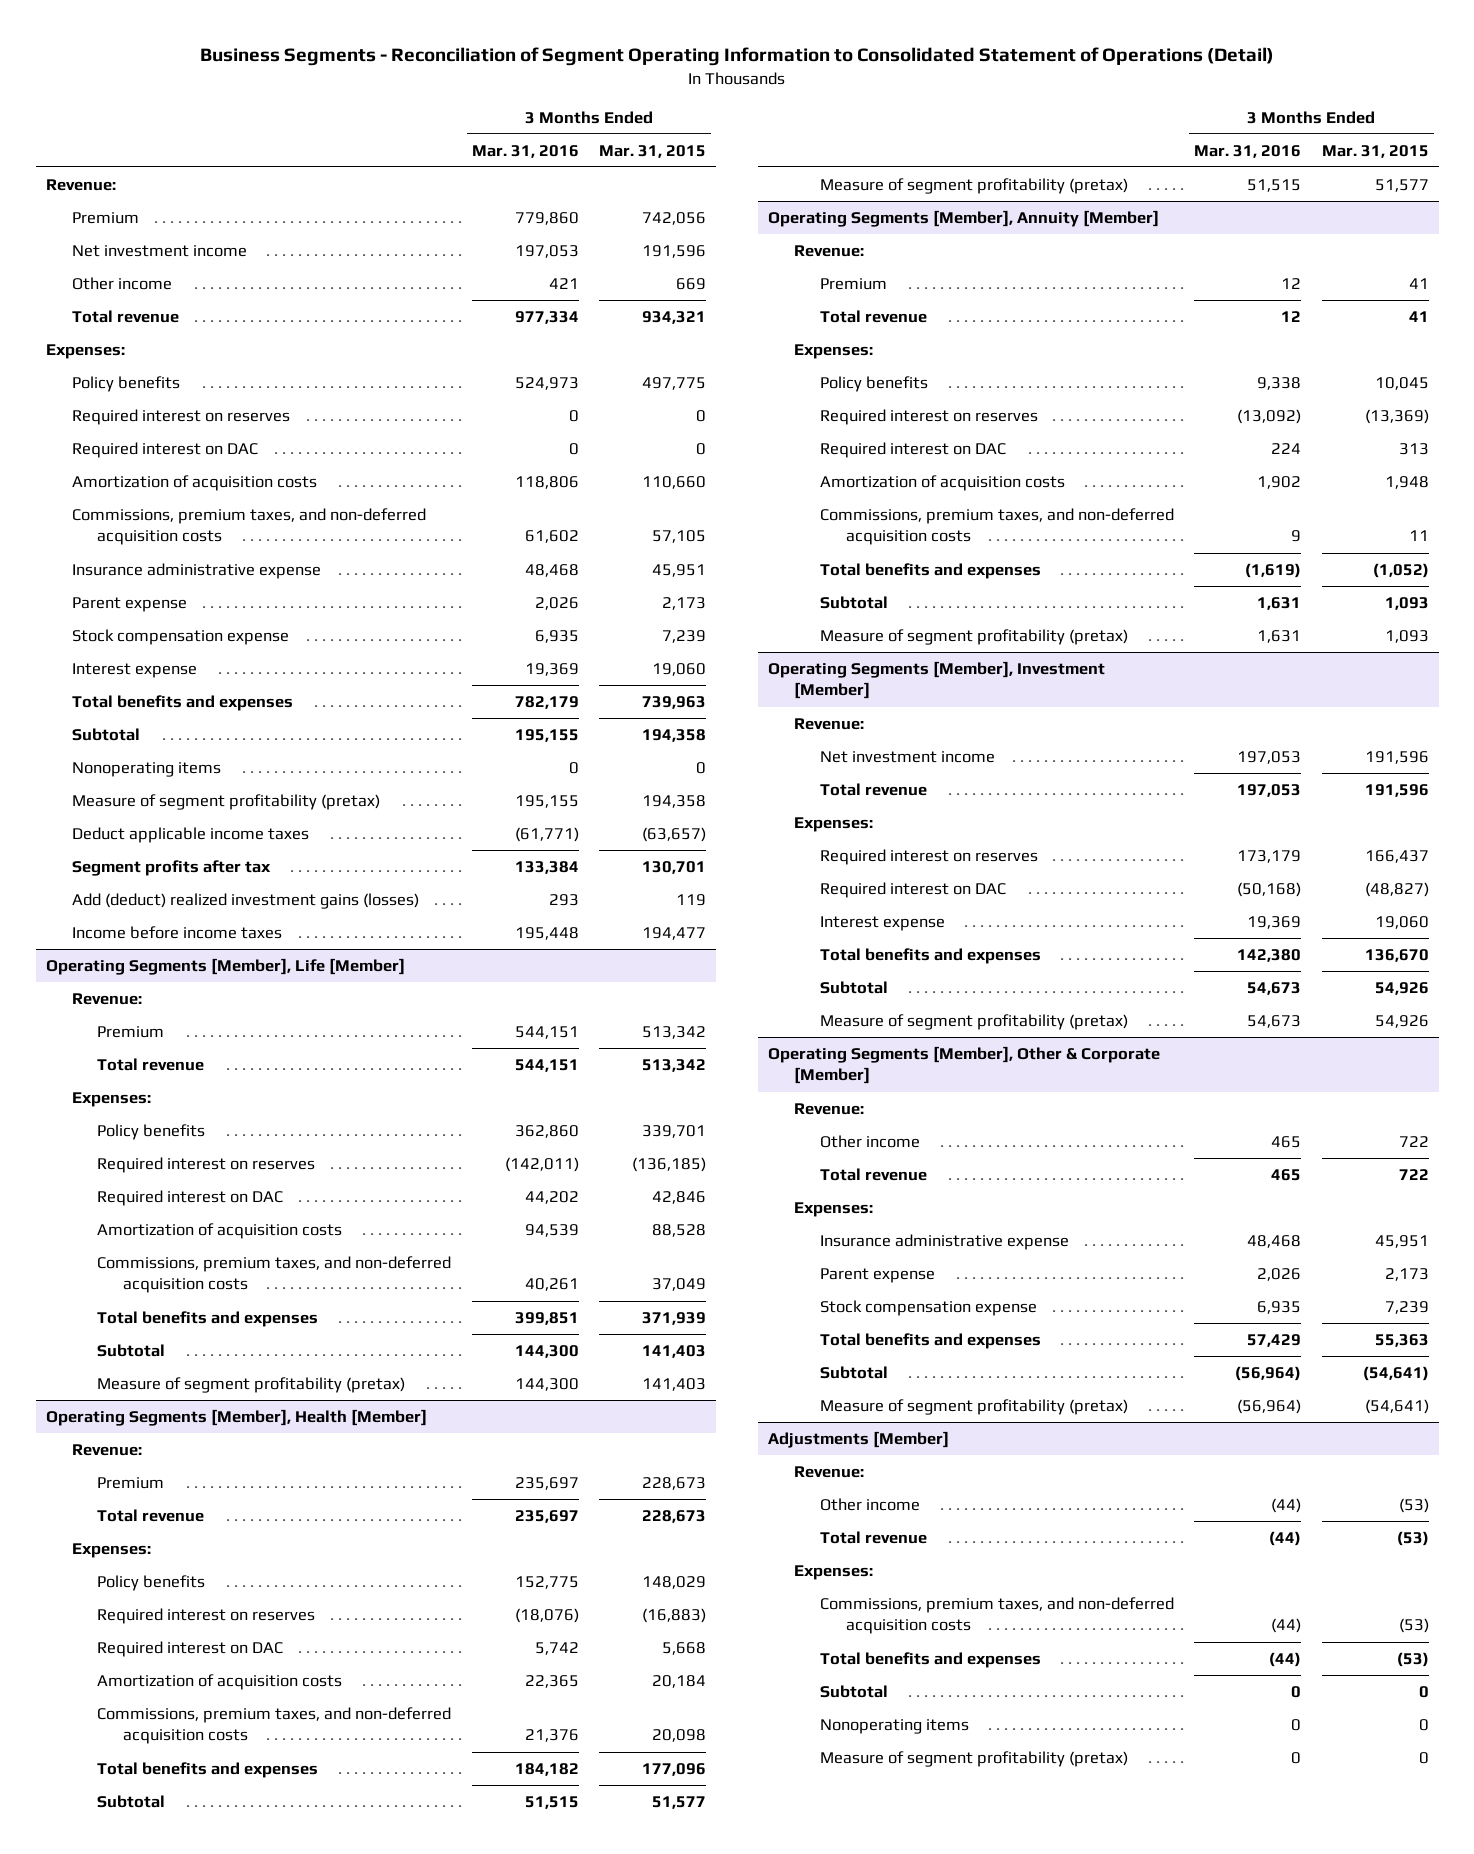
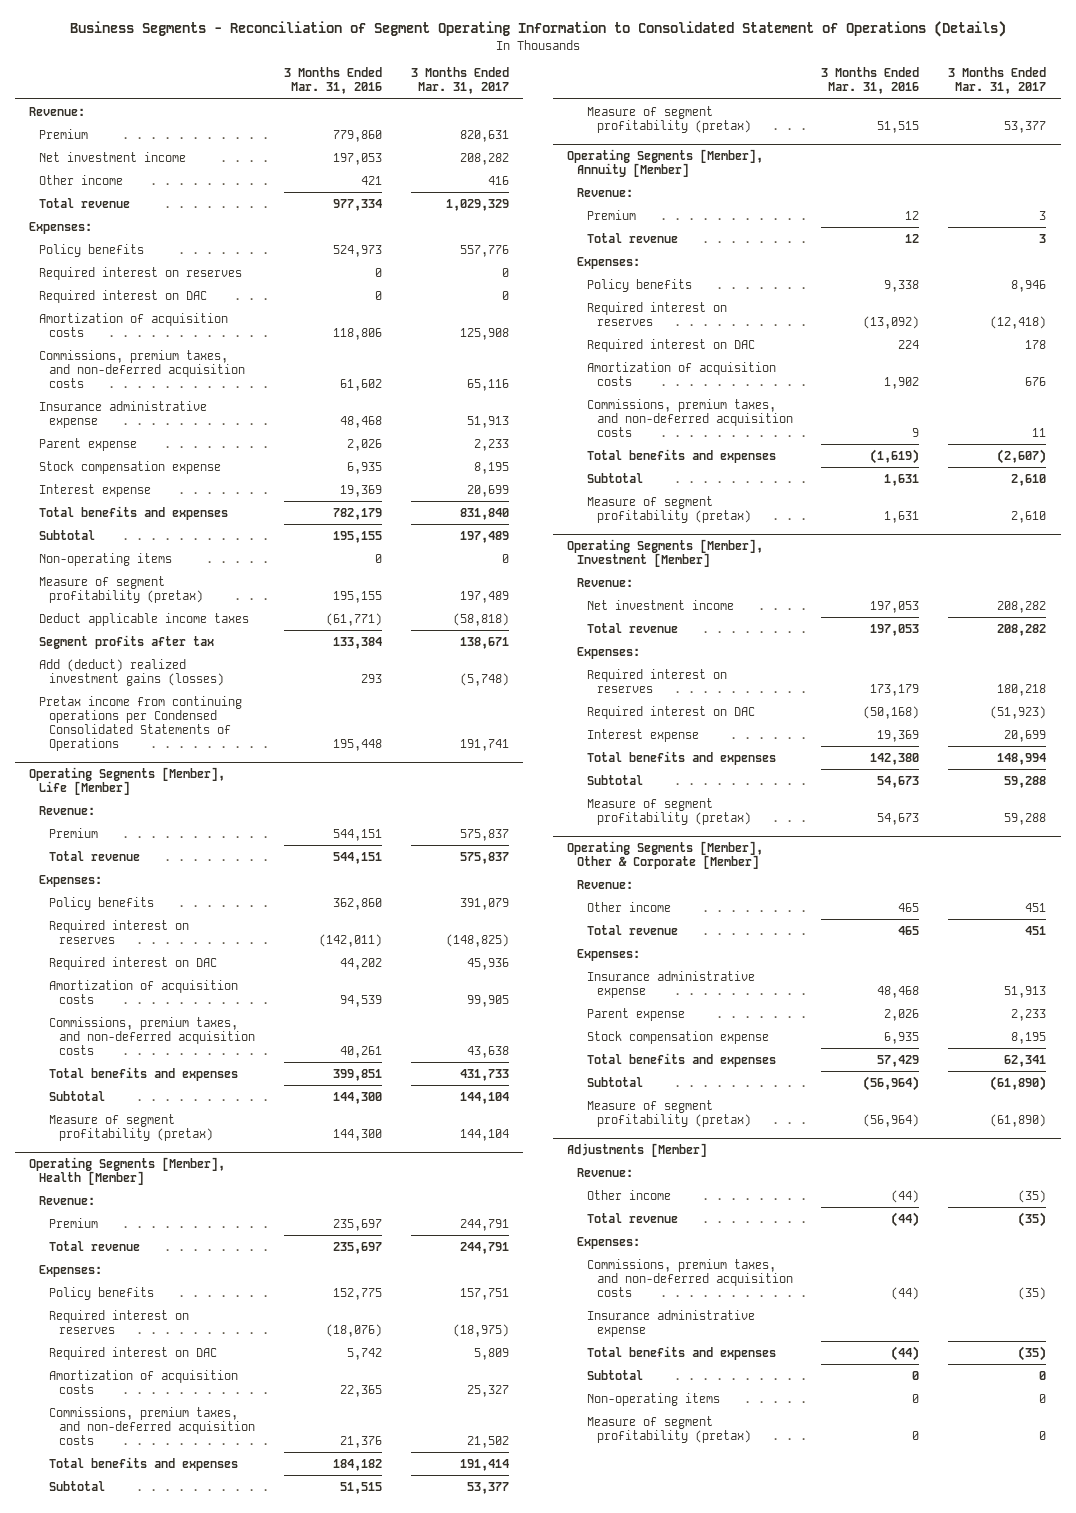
[200,47,1275,67] Business Segments - Reconciliation of Segment Operating Information to Consolidated Statement of Operations (Detail) -> [69,21,1006,38] Business Segments - Reconciliation of Segment Operating Information to Consolidated Statement of Operations (Details)
[599,144,707,158] Mar. 31, 2015 -> none
none -> [410,67,509,95] 3 Months Ended Mar. 31, 2017
[71,761,221,777] Nonoperating items -> [39,552,173,566] Non-operating items
[71,925,282,939] Income before income taxes -> [39,695,243,752] Pretax income from continuing operations per Condensed Consolidated Statements of Operations
none -> [586,1309,755,1337] Insurance administrative expense
[819,1718,969,1734] Nonoperating items -> [586,1392,720,1406] Non-operating items

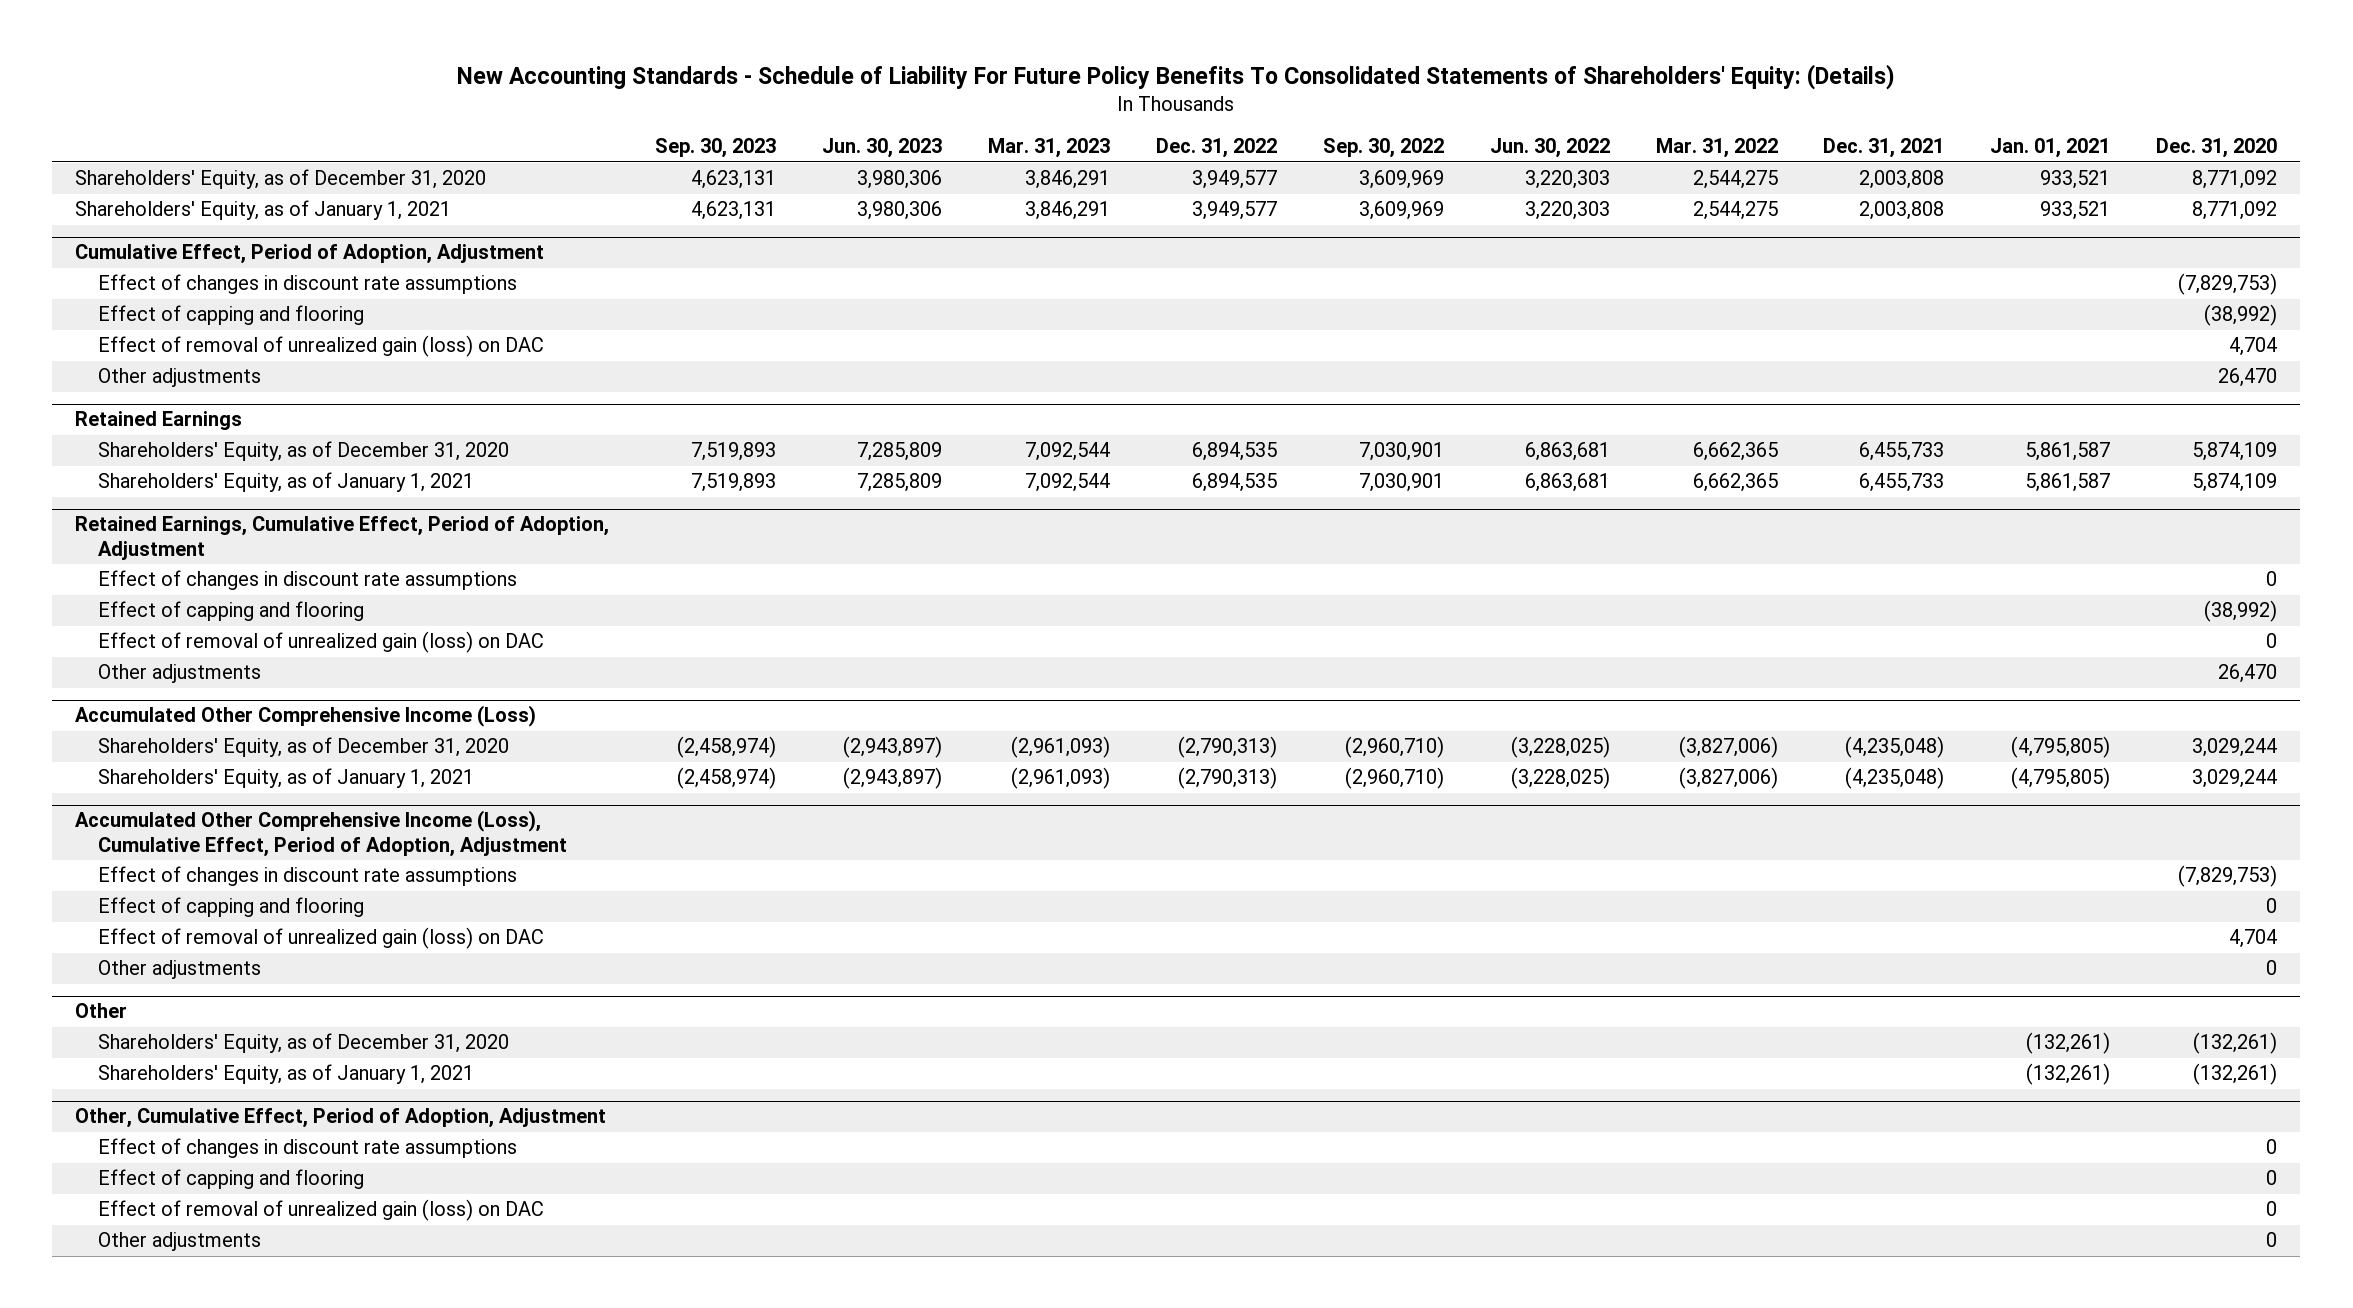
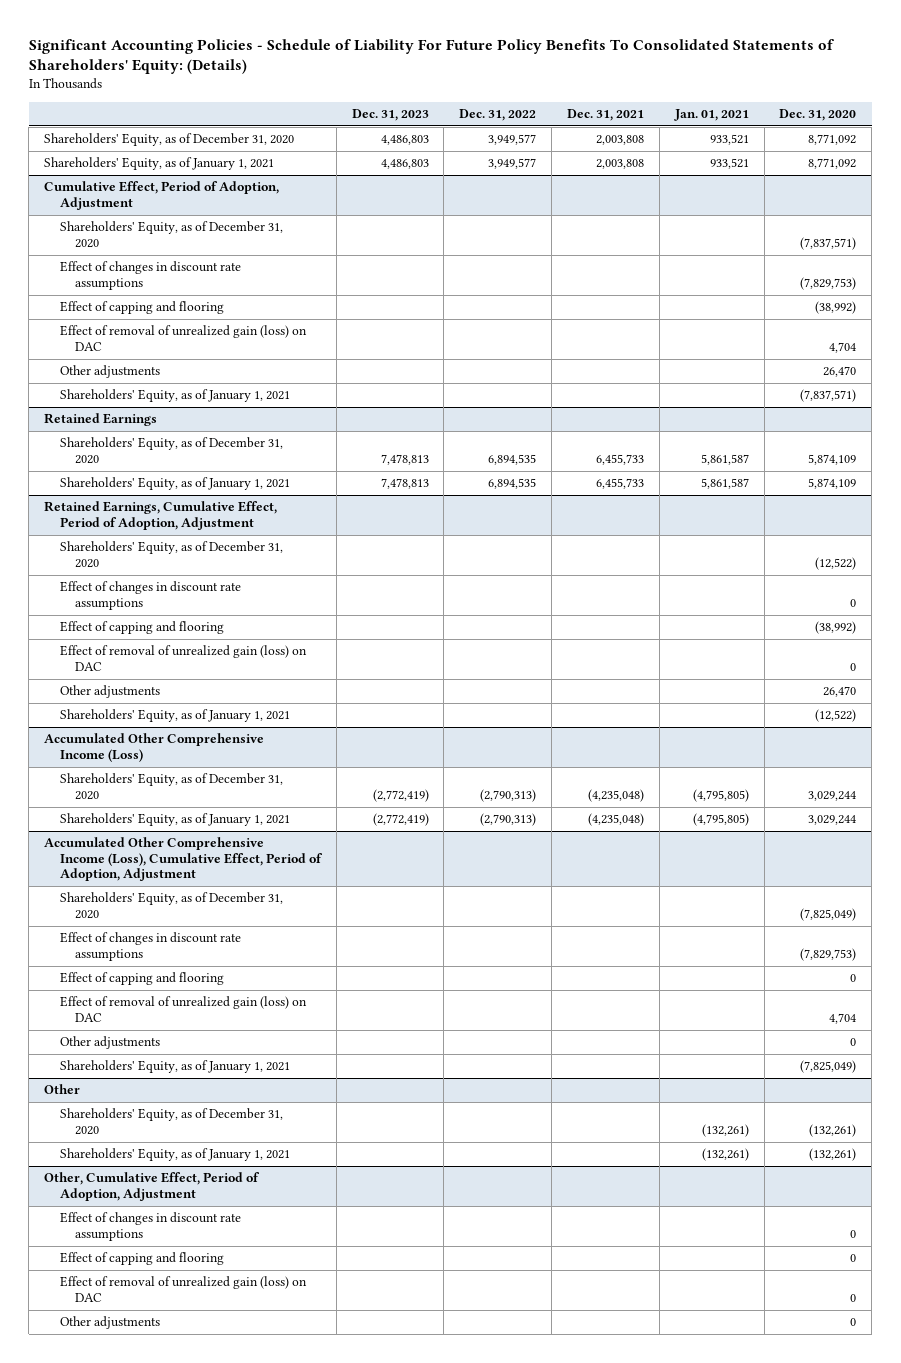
[457,63,1896,90] New Accounting Standards - Schedule of Liability For Future Policy Benefits To Consolidated Statements of Shareholders' Equity: (Details) -> [28,38,834,75] Significant Accounting Policies - Schedule of Liability For Future Policy Benefits To Consolidated Statements of Shareholders' Equity: (Details)
[655,138,777,159] Sep. 30, 2023 -> none
[822,138,943,159] Jun. 30, 2023 -> none
[988,138,1111,159] Mar. 31, 2023 -> none
[1322,138,1444,159] Sep. 30, 2022 -> none
[1489,138,1610,159] Jun. 30, 2022 -> none
[1655,138,1778,159] Mar. 31, 2022 -> none
none -> [351,109,429,122] Dec. 31, 2023
none -> [59,221,283,248] Shareholders' Equity, as of December 31, 2020
none -> [59,389,290,403] Shareholders' Equity, as of January 1, 2021
none -> [59,541,283,568] Shareholders' Equity, as of December 31, 2020
none -> [59,709,290,723] Shareholders' Equity, as of January 1, 2021
none -> [59,892,283,919] Shareholders' Equity, as of December 31, 2020
none -> [59,1060,290,1074] Shareholders' Equity, as of January 1, 2021

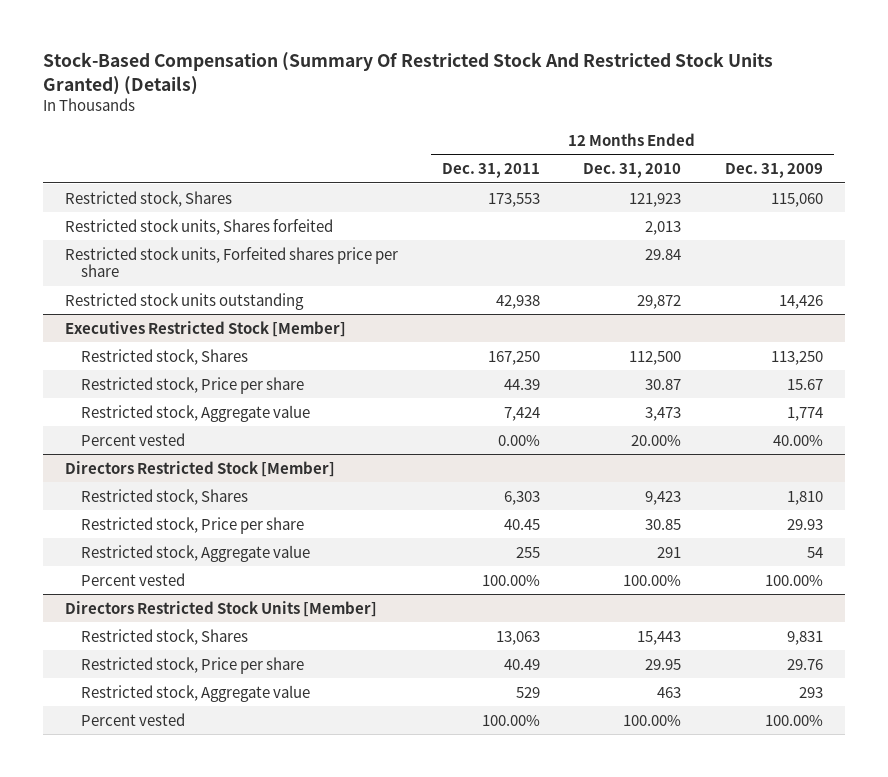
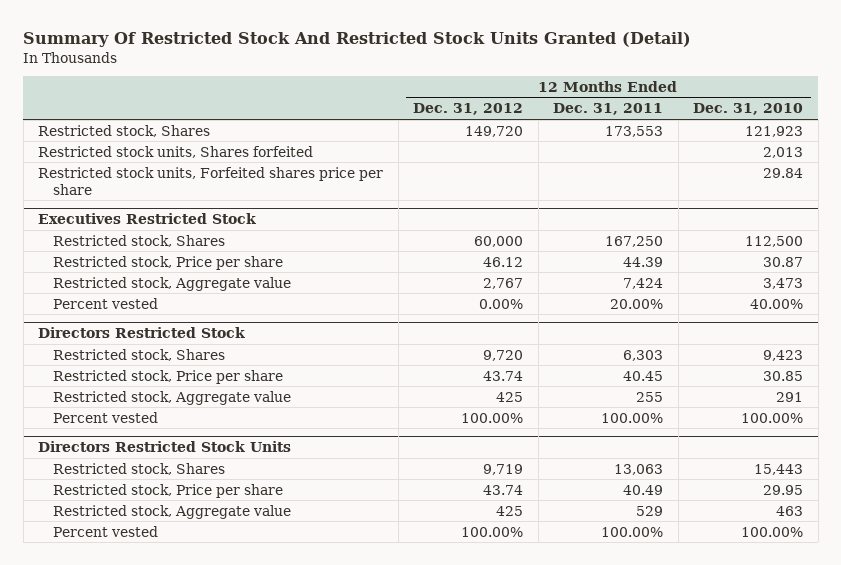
[43,52,774,95] Stock-Based Compensation (Summary Of Restricted Stock And Restricted Stock Units Granted) (Details) -> [23,32,692,48] Summary Of Restricted Stock And Restricted Stock Units Granted (Detail)
[724,163,823,179] Dec. 31, 2009 -> none
none -> [413,103,524,116] Dec. 31, 2012
[65,292,305,310] Restricted stock units outstanding -> none
[65,320,347,337] Executives Restricted Stock [Member] -> [38,213,257,225] Executives Restricted Stock
[497,434,540,446] 0.00% -> [610,298,664,309] 20.00%
[631,434,682,446] 20.00% -> [750,298,804,309] 40.00%
[65,460,336,477] Directors Restricted Stock [Member] -> [38,327,246,339] Directors Restricted Stock
[65,600,378,617] Directors Restricted Stock Units [Member] -> [38,441,292,453] Directors Restricted Stock Units

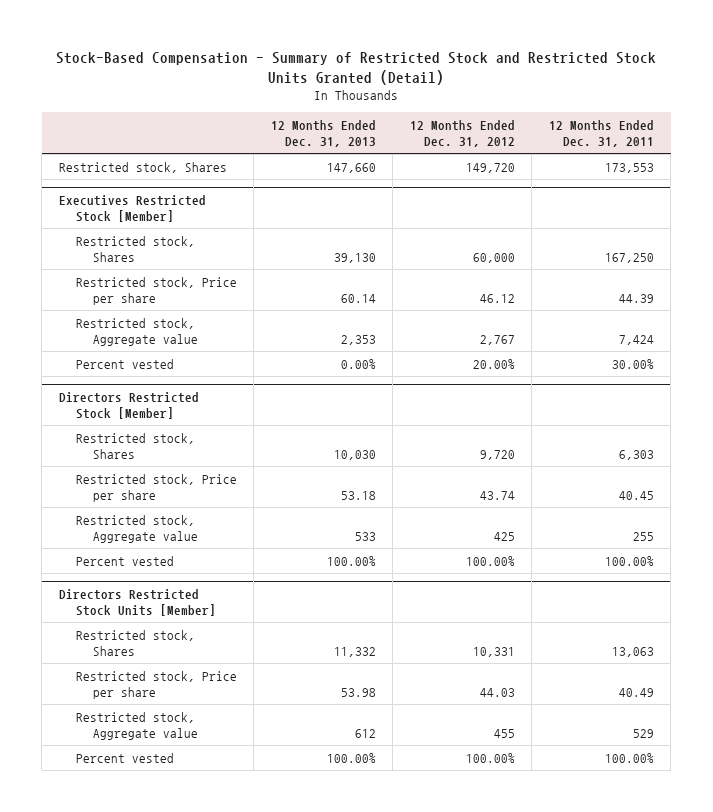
[23,32,692,48] Summary Of Restricted Stock And Restricted Stock Units Granted (Detail) -> [56,51,657,85] Stock-Based Compensation - Summary of Restricted Stock and Restricted Stock Units Granted (Detail)
[693,103,804,116] Dec. 31, 2010 -> none
none -> [270,119,376,147] 12 Months Ended Dec. 31, 2013
[38,145,314,158] Restricted stock units, Shares forfeited -> none
[38,166,384,195] Restricted stock units, Forfeited shares price per share -> none
[38,213,257,225] Executives Restricted Stock -> [58,194,206,222] Executives Restricted Stock [Member]
[479,298,524,309] 0.00% -> [472,358,515,369] 20.00%
[610,298,664,309] 20.00% -> [611,358,654,369] 30.00%
[38,327,246,339] Directors Restricted Stock -> [58,391,199,419] Directors Restricted Stock [Member]
[38,441,292,453] Directors Restricted Stock Units -> [58,588,216,616] Directors Restricted Stock Units [Member]
[483,463,524,475] 9,719 -> [472,646,515,657] 10,331
[483,484,524,495] 43.74 -> [479,687,515,697] 44.03
[496,505,524,516] 425 -> [493,728,515,738] 455

